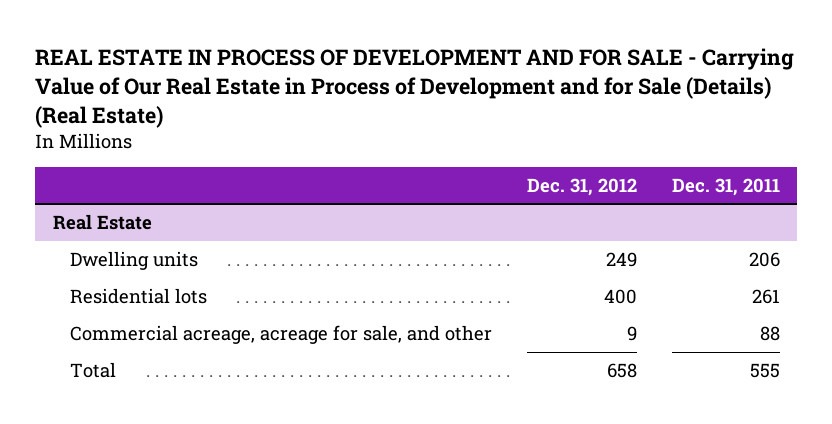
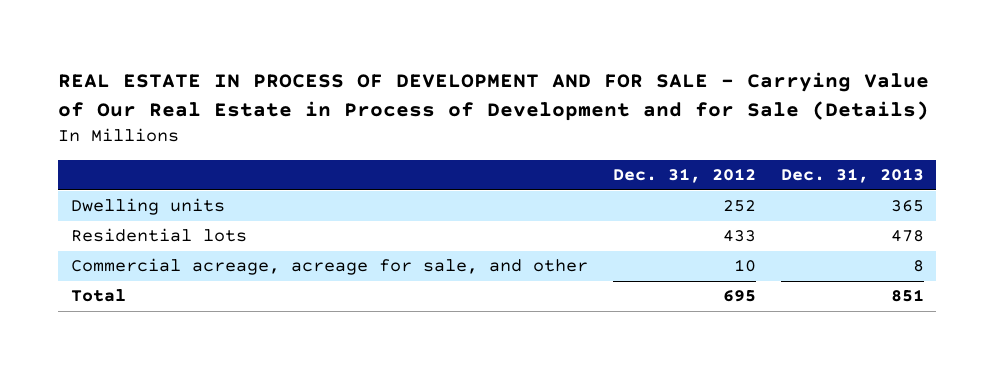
[35,47,795,128] REAL ESTATE IN PROCESS OF DEVELOPMENT AND FOR SALE - Carrying Value of Our Real Estate in Process of Development and for Sale (Details) (Real Estate) -> [58,72,930,122] REAL ESTATE IN PROCESS OF DEVELOPMENT AND FOR SALE - Carrying Value of Our Real Estate in Process of Development and for Sale (Details)
[671,177,780,196] Dec. 31, 2011 -> none
none -> [780,168,924,184] Dec. 31, 2013
[52,214,152,231] Real Estate -> none
[606,252,638,268] 249 -> [722,200,756,213] 252
[604,289,638,305] 400 -> [722,230,756,243] 433
[627,326,638,342] 9 -> [733,259,756,273] 10
[607,363,638,379] 658 -> [722,290,756,303] 695

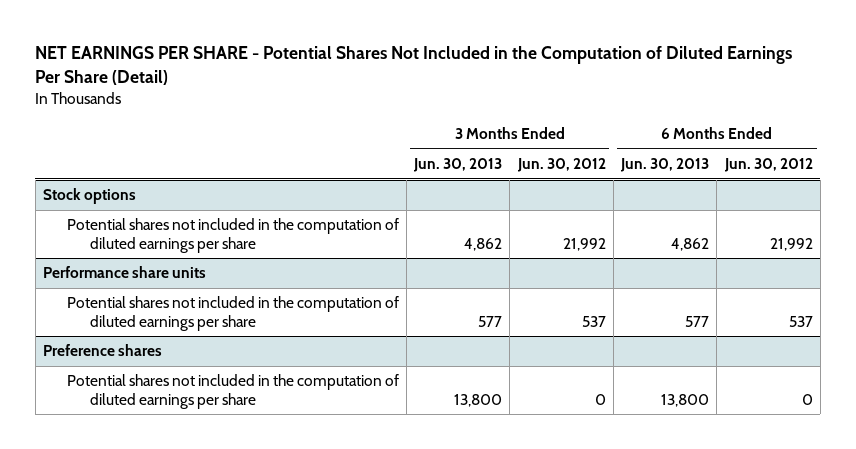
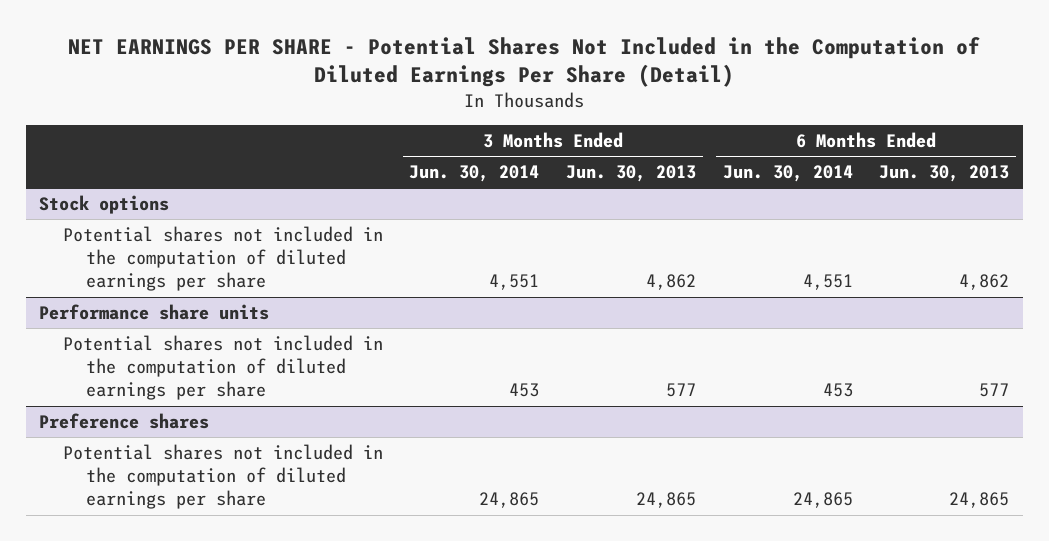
[516,158,606,173] Jun. 30, 2012 -> none
[723,158,813,173] Jun. 30, 2012 -> none
none -> [409,165,540,183] Jun. 30, 2014
none -> [722,165,853,183] Jun. 30, 2014
[454,393,503,407] 13,800 -> [636,492,697,509] 24,865
[661,393,710,407] 13,800 -> [949,492,1010,509] 24,865

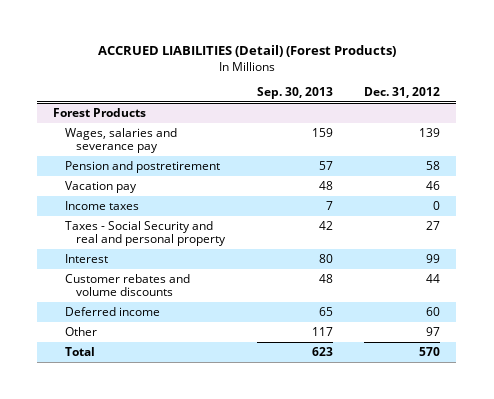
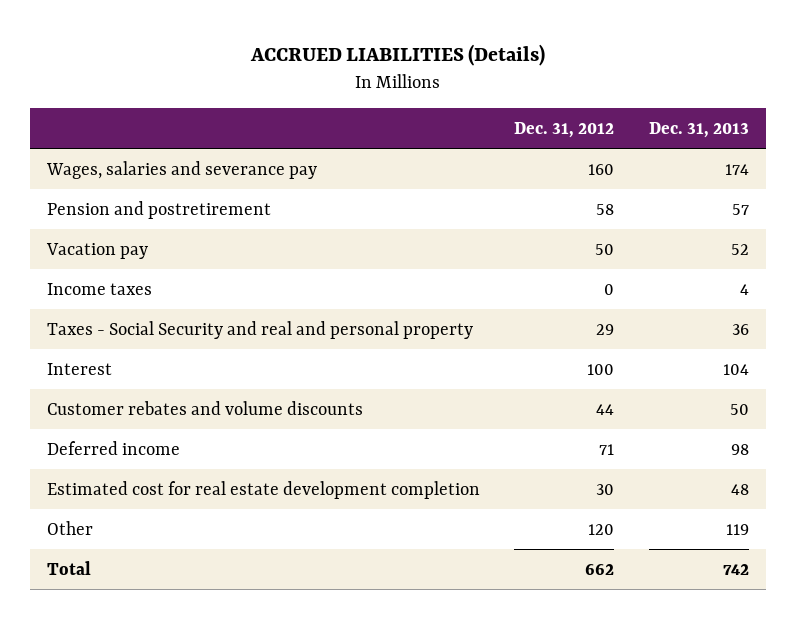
[97,45,396,58] ACCRUED LIABILITIES (Detail) (Forest Products) -> [249,44,545,67] ACCRUED LIABILITIES (Details)
[256,86,333,99] Sep. 30, 2013 -> none
none -> [648,121,749,138] Dec. 31, 2013
[53,107,147,117] Forest Products -> none
[419,127,441,137] 139 -> [588,163,615,175] 160
[426,180,441,190] 46 -> [595,243,615,255] 50
[426,220,441,230] 27 -> [596,323,615,335] 29
[426,253,441,263] 99 -> [587,363,615,375] 100
[426,306,441,316] 60 -> [599,443,615,455] 71
none -> [47,480,481,499] Estimated cost for real estate development completion
[426,326,441,336] 97 -> [588,523,615,535] 120
[419,346,441,356] 570 -> [585,563,615,575] 662

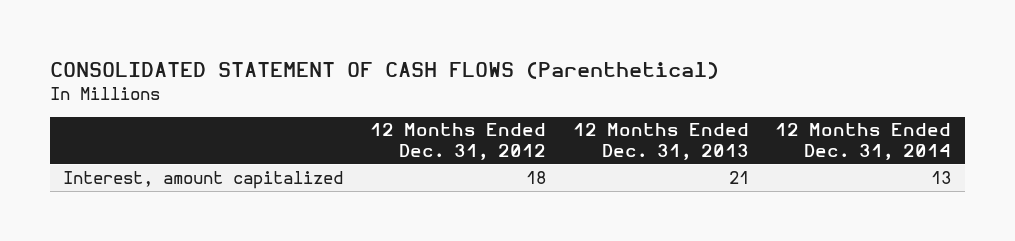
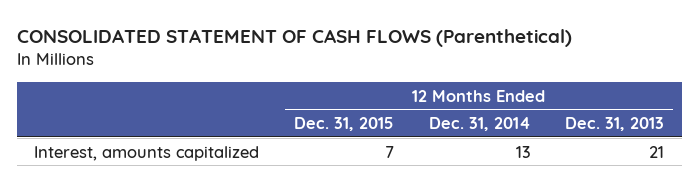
[370,123,547,161] 12 Months Ended Dec. 31, 2012 -> none
none -> [293,116,394,131] Dec. 31, 2015
[63,171,344,190] Interest, amount capitalized -> [34,145,260,161] Interest, amounts capitalized

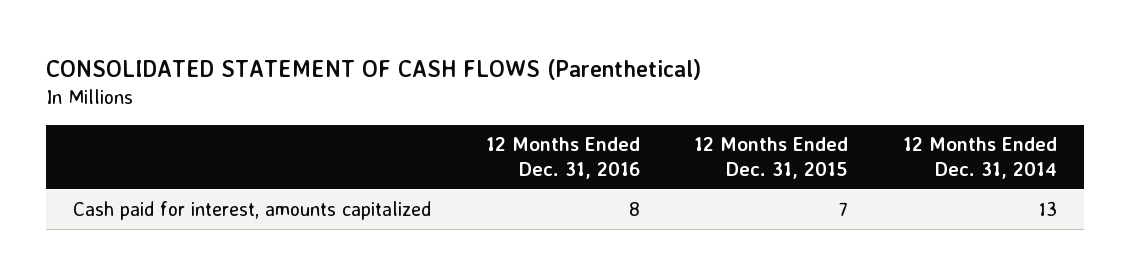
[565,116,665,131] Dec. 31, 2013 -> none
none -> [485,136,640,180] 12 Months Ended Dec. 31, 2016
[34,145,260,161] Interest, amounts capitalized -> [73,201,432,221] Cash paid for interest, amounts capitalized

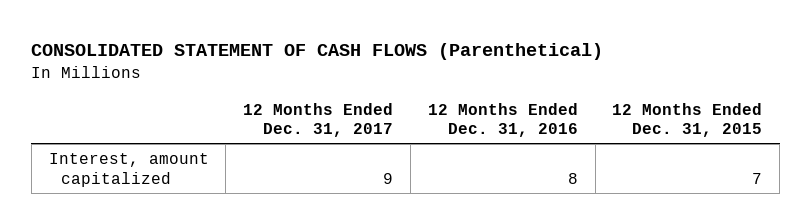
[903,136,1058,180] 12 Months Ended Dec. 31, 2014 -> none
none -> [243,102,394,137] 12 Months Ended Dec. 31, 2017
[73,201,432,221] Cash paid for interest, amounts capitalized -> [48,153,209,187] Interest, amount capitalized

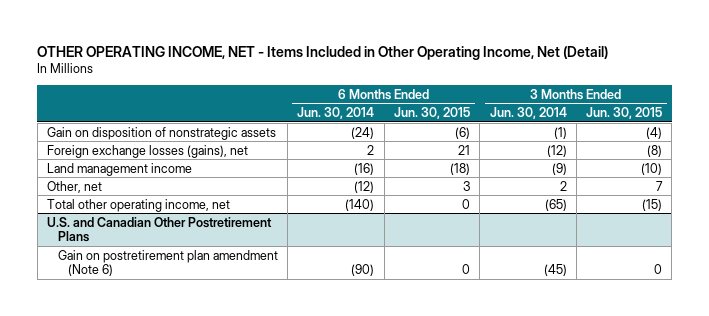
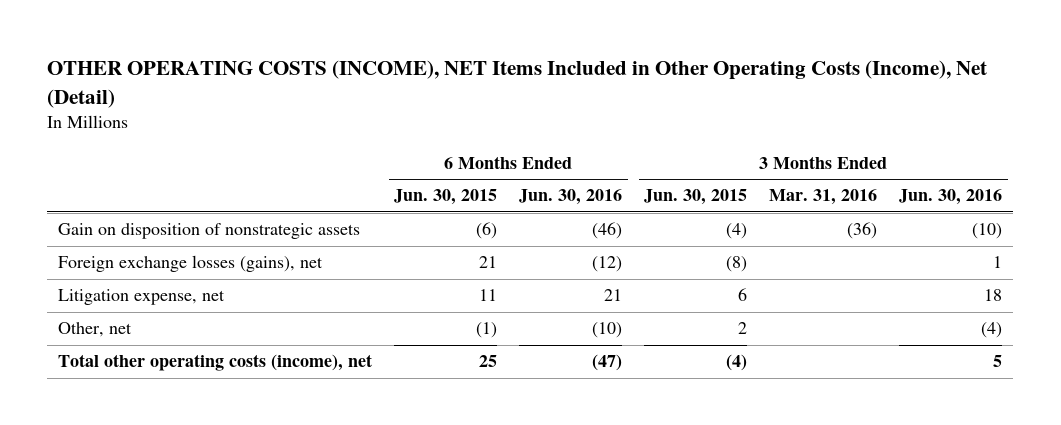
[37,45,609,60] OTHER OPERATING INCOME, NET - Items Included in Other Operating Income, Net (Detail) -> [47,60,988,108] OTHER OPERATING COSTS (INCOME), NET Items Included in Other Operating Costs (Income), Net (Detail)
[297,107,375,120] Jun. 30, 2014 -> none
[489,107,567,120] Jun. 30, 2014 -> none
none -> [519,189,623,206] Jun. 30, 2016
none -> [769,189,878,206] Mar. 31, 2016
none -> [899,189,1003,206] Jun. 30, 2016
[47,162,193,176] Land management income -> none
[47,216,273,243] U.S. and Canadian Other Postretirement Plans -> none
[57,249,278,277] Gain on postretirement plan amendment (Note 6) -> none
none -> [58,289,226,306] Litigation expense, net
[462,180,470,191] 3 -> [476,322,498,339] (1)
[656,180,664,191] 7 -> [738,322,748,335] 2
[47,198,231,212] Total other operating income, net -> [58,354,373,372] Total other operating costs (income), net
[461,198,470,209] 0 -> [479,355,498,368] 25
[642,198,663,211] (15) -> [726,354,748,372] (4)

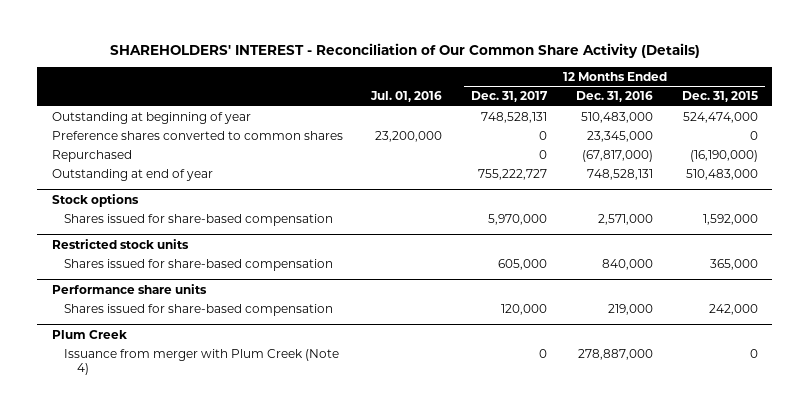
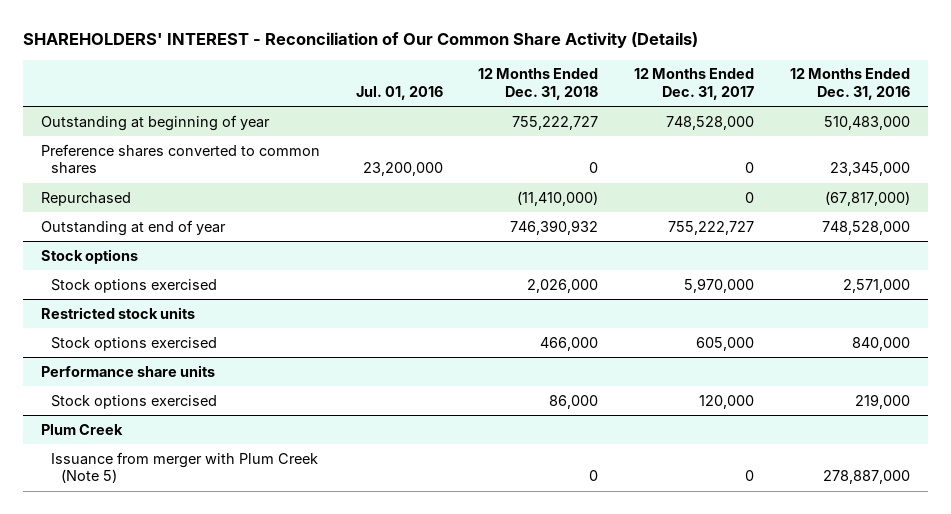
[681,91,758,103] Dec. 31, 2015 -> none
none -> [478,68,599,101] 12 Months Ended Dec. 31, 2018
[481,111,548,123] 748,528,131 -> [666,115,755,130] 748,528,000
[587,168,654,180] 748,528,131 -> [821,220,910,235] 748,528,000
[64,213,334,226] Shares issued for share-based compensation -> [51,278,218,293] Stock options exercised
[64,258,334,271] Shares issued for share-based compensation -> [51,336,218,351] Stock options exercised
[64,303,334,316] Shares issued for share-based compensation -> [51,394,218,409] Stock options exercised
[64,348,340,375] Issuance from merger with Plum Creek (Note 4) -> [51,451,319,484] Issuance from merger with Plum Creek (Note 5)

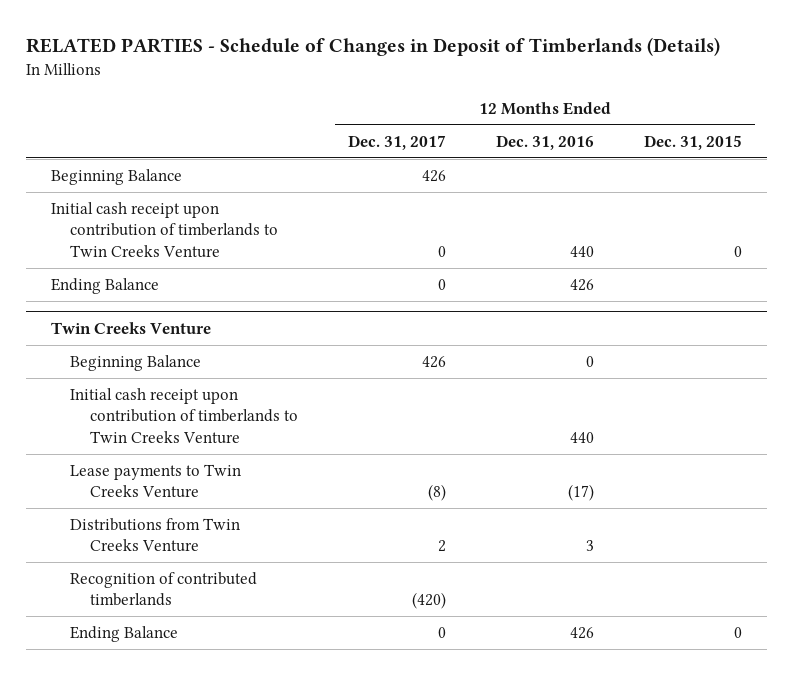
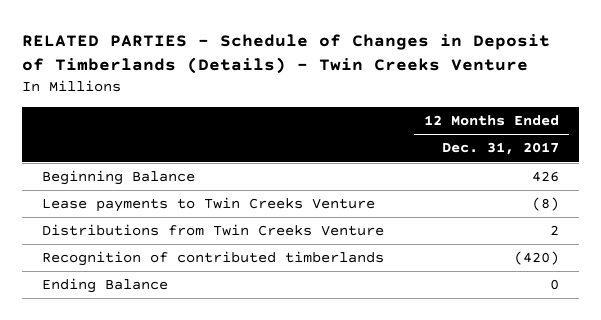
[26,37,721,57] RELATED PARTIES - Schedule of Changes in Deposit of Timberlands (Details) -> [21,34,550,75] RELATED PARTIES - Schedule of Changes in Deposit of Timberlands (Details) - Twin Creeks Venture
[495,134,594,150] Dec. 31, 2016 -> none
[644,134,743,150] Dec. 31, 2015 -> none
[51,202,279,258] Initial cash receipt upon contribution of timberlands to Twin Creeks Venture -> none
[51,278,160,295] Ending Balance -> none
[51,321,212,334] Twin Creeks Venture -> none
[70,355,202,372] Beginning Balance -> none
[70,388,298,444] Initial cash receipt upon contribution of timberlands to Twin Creeks Venture -> none

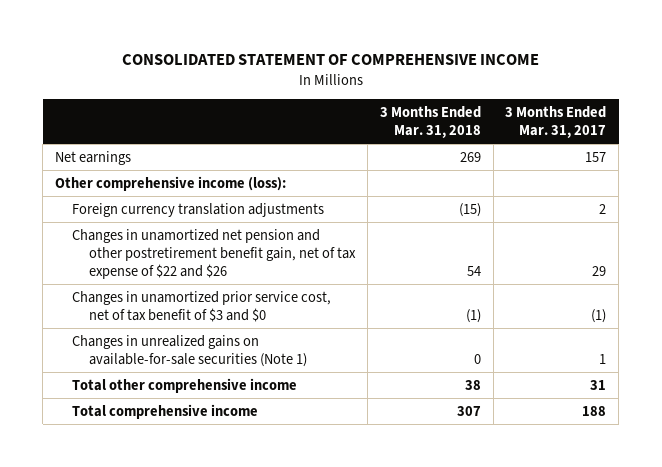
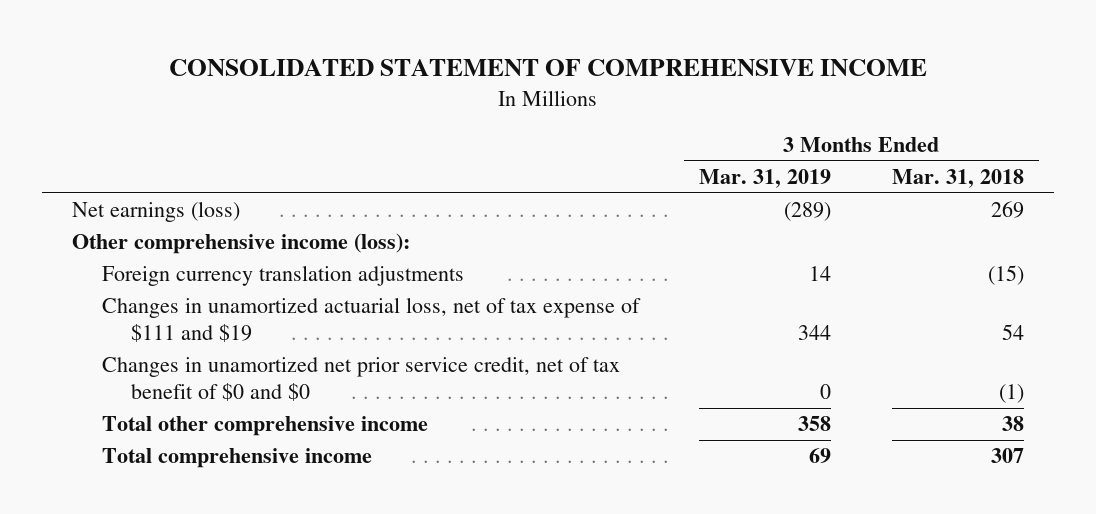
[505,106,607,138] 3 Months Ended Mar. 31, 2017 -> none
none -> [699,168,832,188] Mar. 31, 2019
[55,150,132,165] Net earnings -> [72,201,241,223] Net earnings (loss)
[72,334,308,367] Changes in unrealized gains on available-for-sale securities (Note 1) -> none
[72,228,357,279] Changes in unamortized net pension and other postretirement benefit gain, net of tax expense of $22 and $26 -> [101,297,641,343] Changes in unamortized actuarial loss, net of tax expense of $111 and $19
[72,290,332,322] Changes in unamortized prior service cost, net of tax benefit of $3 and $0 -> [101,357,620,402] Changes in unamortized net prior service credit, net of tax benefit of $0 and $0

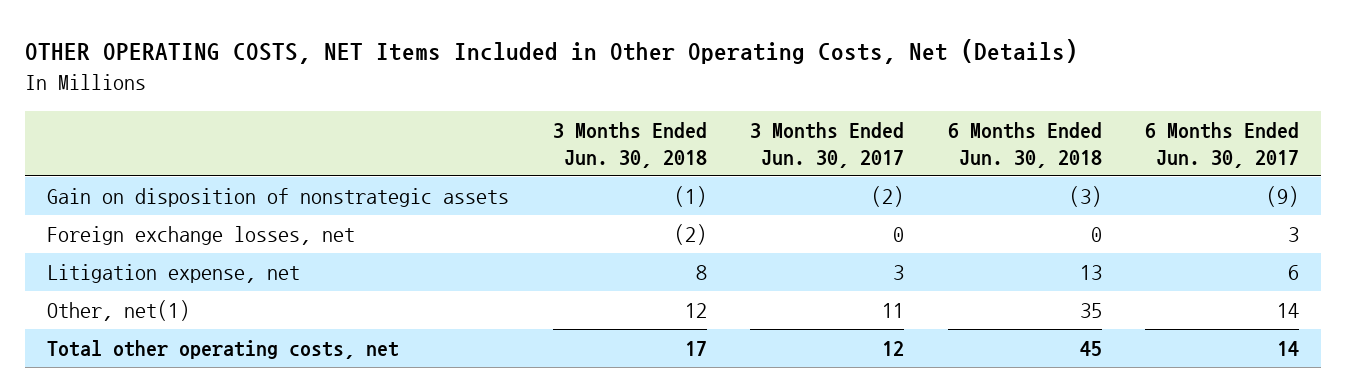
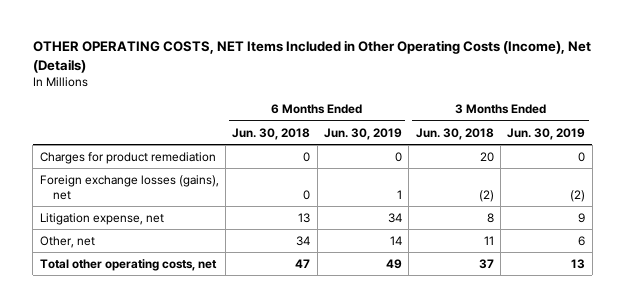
[25,39,1079,65] OTHER OPERATING COSTS, NET Items Included in Other Operating Costs, Net (Details) -> [32,40,591,73] OTHER OPERATING COSTS, NET Items Included in Other Operating Costs (Income), Net (Details)
[750,121,905,168] 3 Months Ended Jun. 30, 2017 -> none
[1145,121,1300,168] 6 Months Ended Jun. 30, 2017 -> none
none -> [324,127,403,140] Jun. 30, 2019
none -> [507,127,586,140] Jun. 30, 2019
[47,187,510,207] Gain on disposition of nonstrategic assets -> none
none -> [39,151,216,164] Charges for product remediation
[47,225,356,245] Foreign exchange losses, net -> [39,174,219,200] Foreign exchange losses (gains), net
[47,299,191,321] Other, net(1) -> [39,235,95,248] Other, net
[684,302,707,318] 12 -> [483,235,494,245] 11
[1079,302,1102,318] 35 -> [296,235,311,246] 34
[684,340,707,356] 17 -> [478,258,494,269] 37
[1079,340,1102,356] 45 -> [295,258,311,268] 47

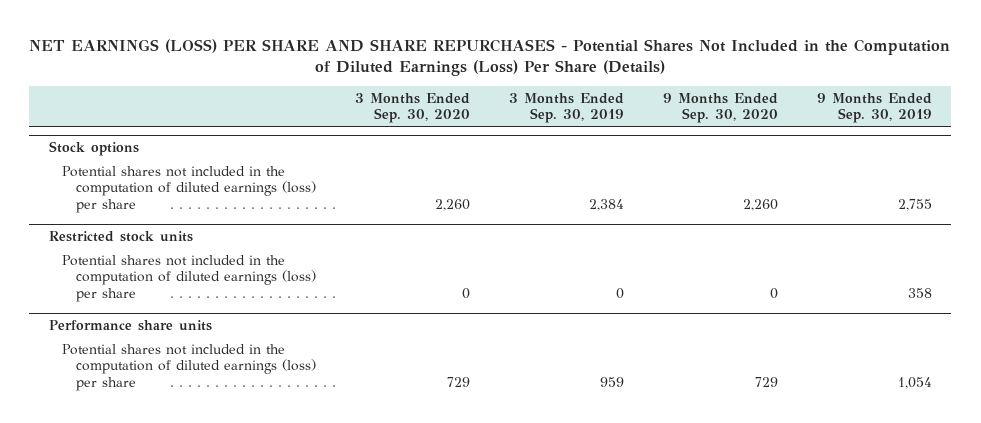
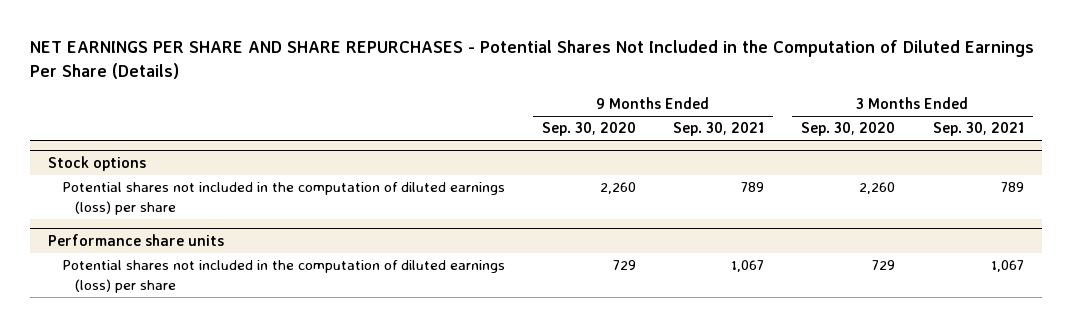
[29,38,951,77] NET EARNINGS (LOSS) PER SHARE AND SHARE REPURCHASES - Potential Shares Not Included in the Computation of Diluted Earnings (Loss) Per Share (Details) -> [29,40,1034,79] NET EARNINGS PER SHARE AND SHARE REPURCHASES - Potential Shares Not Included in the Computation of Diluted Earnings Per Share (Details)
[508,92,624,124] 3 Months Ended Sep. 30, 2019 -> none
[816,92,932,124] 9 Months Ended Sep. 30, 2019 -> none
none -> [673,122,765,137] Sep. 30, 2021
none -> [932,122,1024,137] Sep. 30, 2021
[48,230,193,242] Restricted stock units -> none
[62,254,317,302] Potential shares not included in the computation of diluted earnings (loss) per share -> none

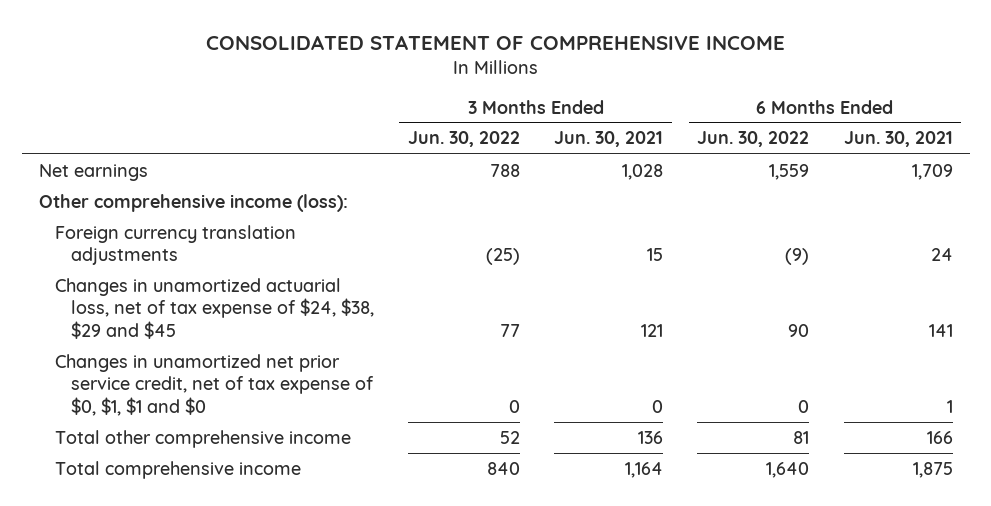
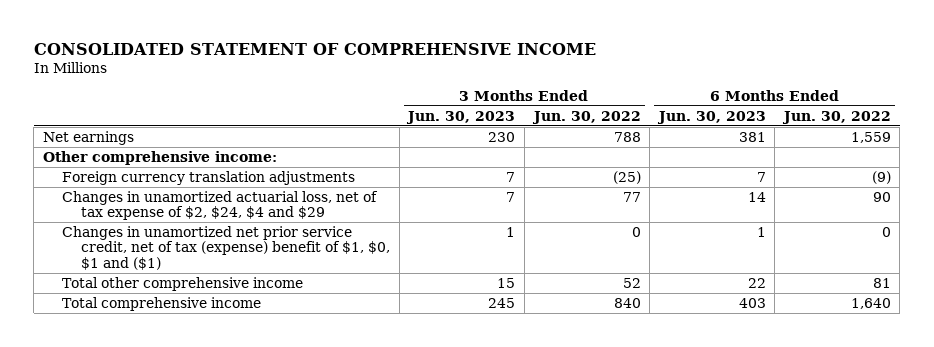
[554,131,664,148] Jun. 30, 2021 -> none
[843,131,953,148] Jun. 30, 2021 -> none
none -> [406,110,516,124] Jun. 30, 2023
none -> [656,110,766,124] Jun. 30, 2023
[38,193,348,212] Other comprehensive income (loss): -> [42,150,277,165] Other comprehensive income:
[54,277,374,339] Changes in unamortized actuarial loss, net of tax expense of $24, $38, $29 and $45 -> [62,190,379,221] Changes in unamortized actuarial loss, net of tax expense of $2, $24, $4 and $29
[54,353,374,416] Changes in unamortized net prior service credit, net of tax expense of $0, $1, $1 and $0 -> [62,225,391,270] Changes in unamortized net prior service credit, net of tax (expense) benefit of $1, $0, $1 and ($1)

